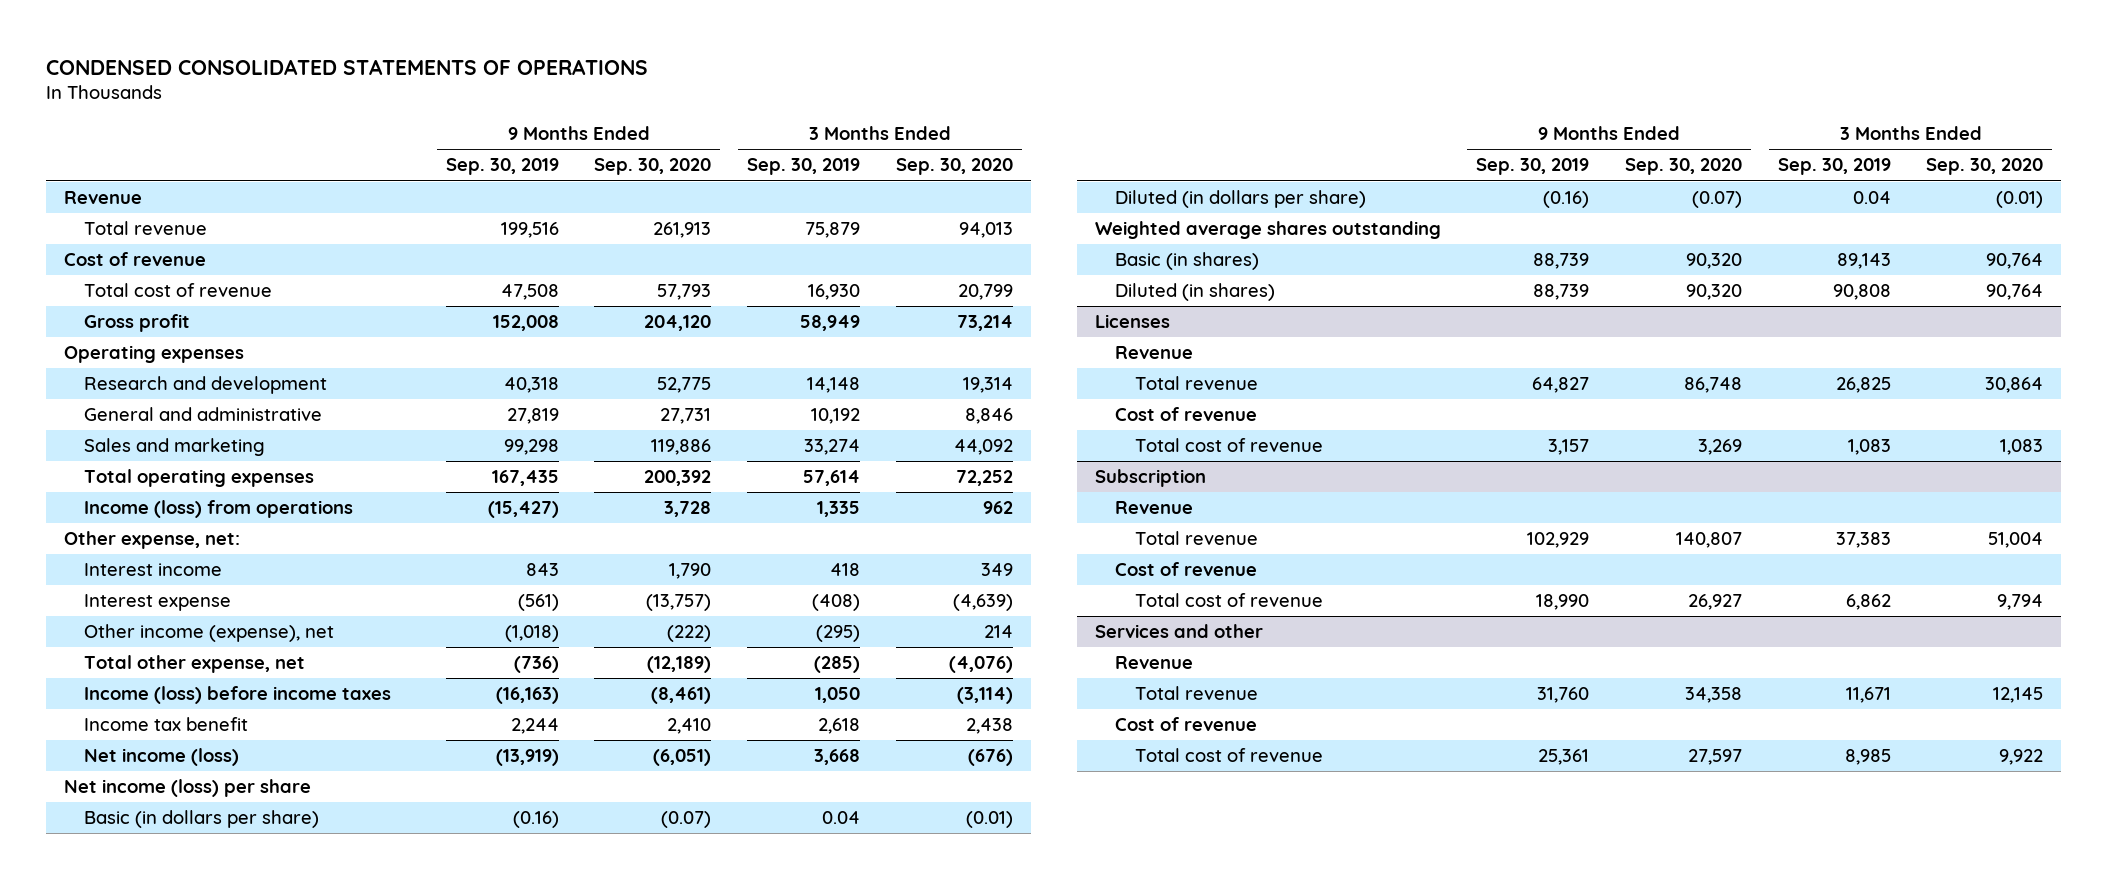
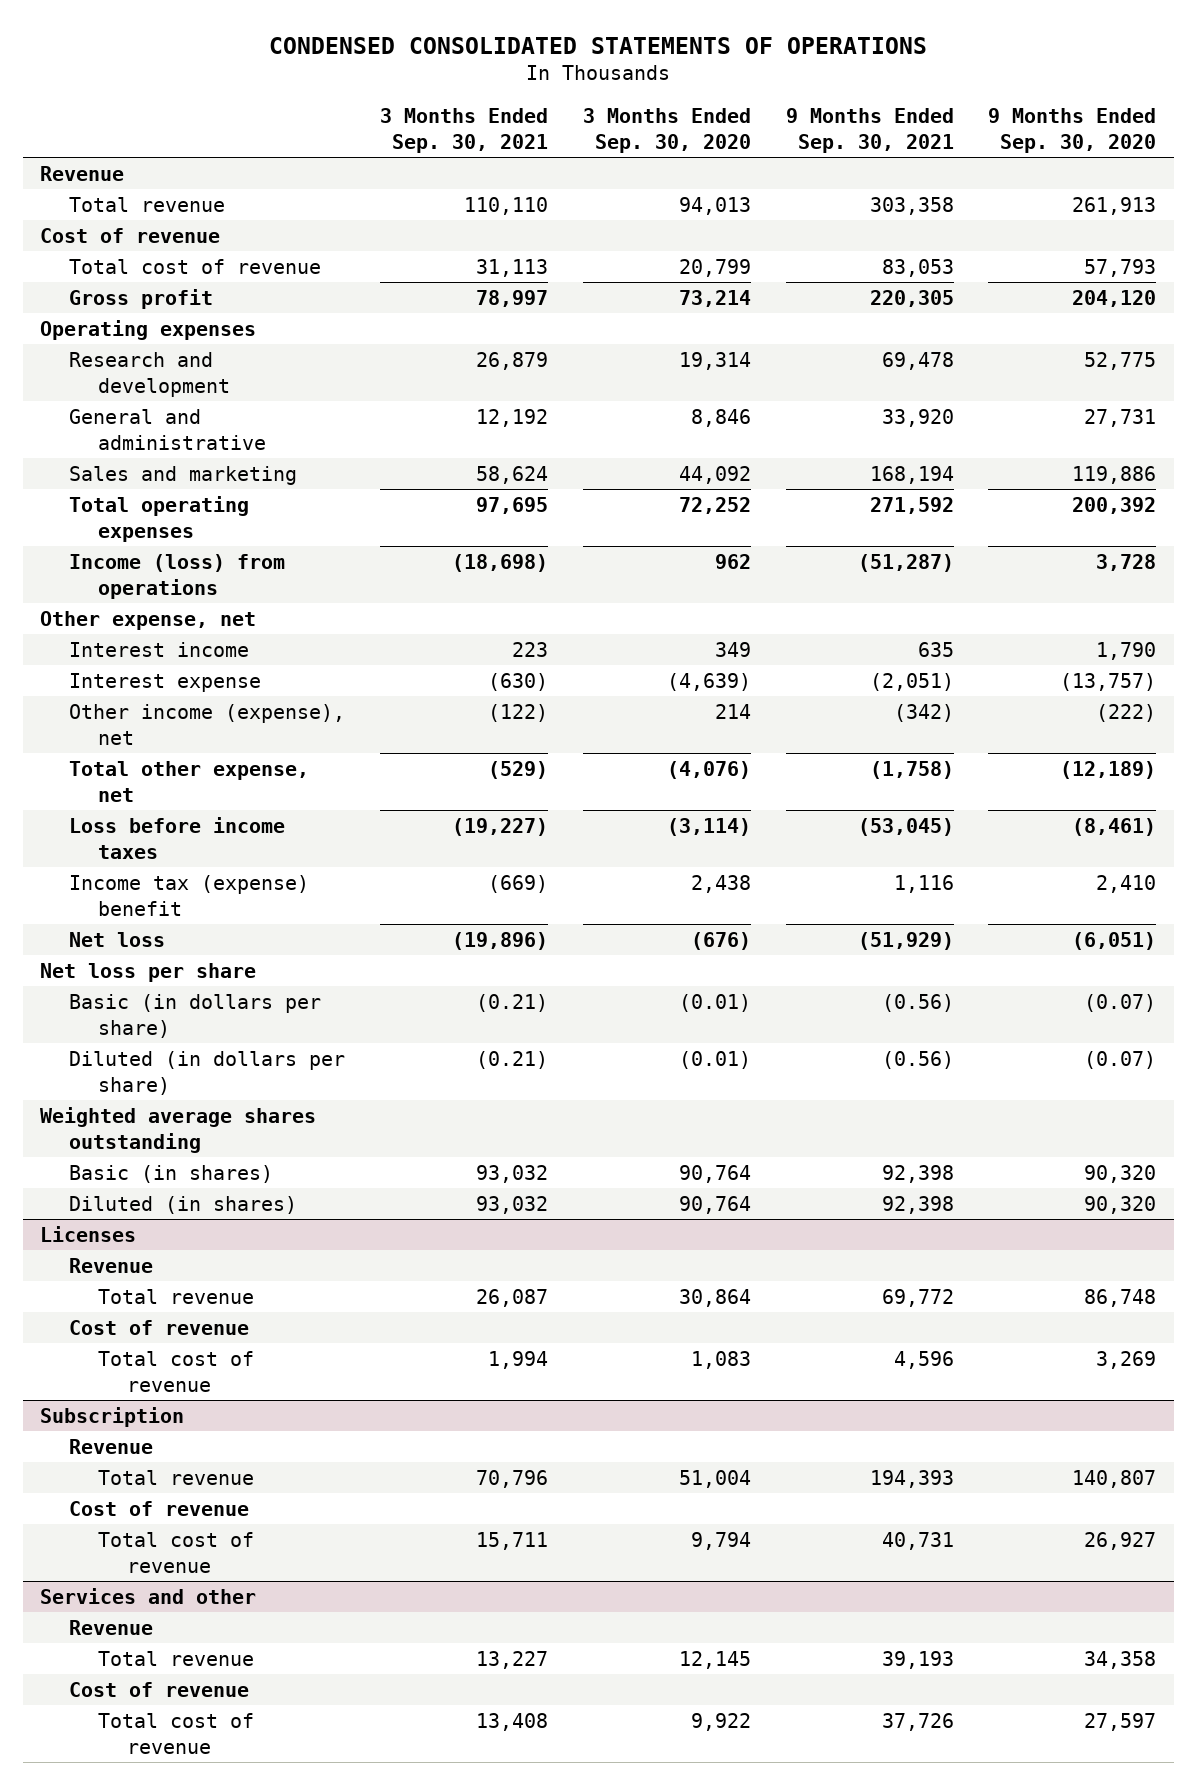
[445,158,559,176] Sep. 30, 2019 -> none
[747,158,861,176] Sep. 30, 2019 -> none
none -> [379,108,548,154] 3 Months Ended Sep. 30, 2021
none -> [785,108,954,154] 9 Months Ended Sep. 30, 2021
[63,531,240,550] Other expense, net: -> [40,610,257,630] Other expense, net
[84,686,392,705] Income (loss) before income taxes -> [69,816,286,859] Loss before income taxes
[84,717,249,732] Income tax benefit -> [69,874,310,916] Income tax (expense) benefit
[84,748,240,767] Net income (loss) -> [69,931,166,947] Net loss
[63,779,311,798] Net income (loss) per share -> [40,962,257,982] Net loss per share

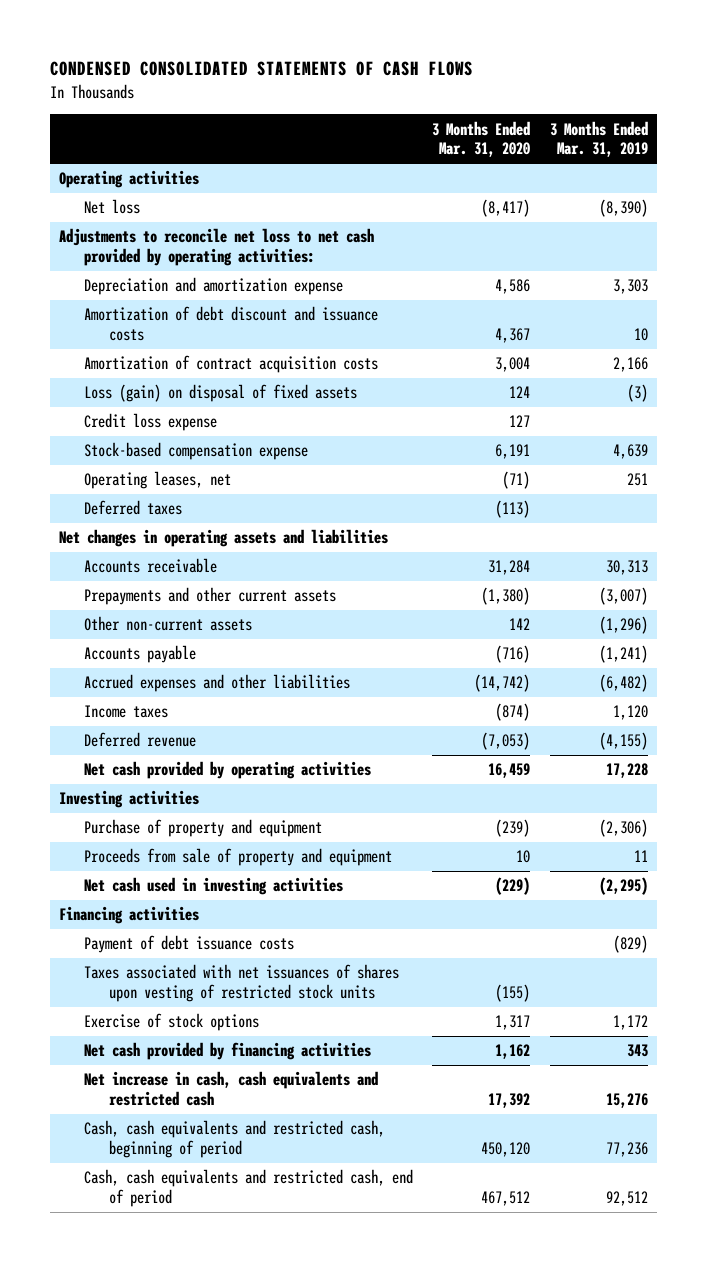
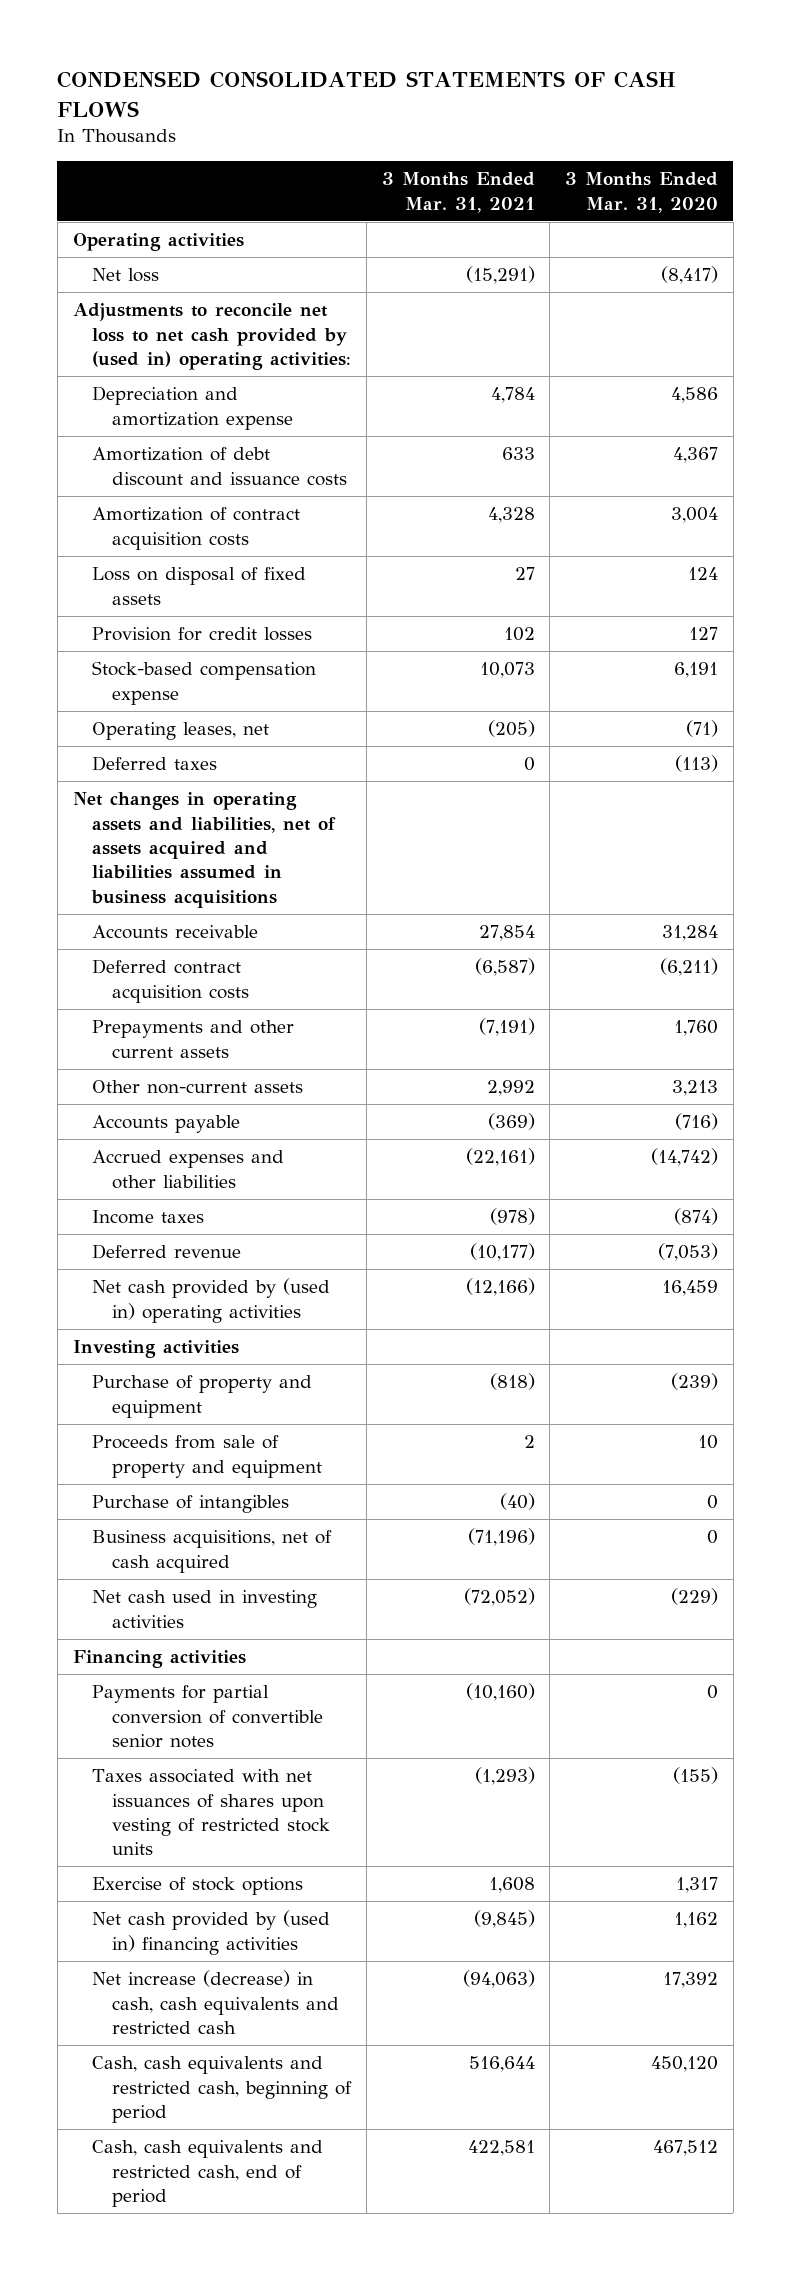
[549,120,648,158] 3 Months Ended Mar. 31, 2019 -> none
none -> [381,172,535,213] 3 Months Ended Mar. 31, 2021
[59,228,375,266] Adjustments to reconcile net loss to net cash provided by operating activities: -> [72,303,352,370] Adjustments to reconcile net loss to net cash provided by (used in) operating activities:
[84,384,358,403] Loss (gain) on disposal of fixed assets -> [92,567,307,605] Loss on disposal of fixed assets
[84,413,218,432] Credit loss expense -> [92,627,313,642] Provision for credit losses
[59,529,389,548] Net changes in operating assets and liabilities -> [72,792,337,908] Net changes in operating assets and liabilities, net of assets acquired and liabilities assumed in business acquisitions
none -> [92,959,250,1003] Deferred contract acquisition costs
[481,587,531,606] (1,380) -> [673,1020,718,1037] 1,760
[509,618,531,631] 142 -> [671,1080,718,1097] 3,213
[84,761,372,780] Net cash provided by operating activities -> [92,1278,331,1323] Net cash provided by (used in) operating activities
none -> [92,1495,290,1514] Purchase of intangibles
none -> [92,1530,333,1573] Business acquisitions, net of cash acquired
[84,935,295,954] Payment of debt issuance costs -> none
none -> [92,1685,324,1748] Payments for partial conversion of convertible senior notes
[84,1042,372,1061] Net cash provided by financing activities -> [92,1910,331,1955] Net cash provided by (used in) financing activities
[84,1071,379,1106] Net increase in cash, cash equivalents and restricted cash -> [92,1970,340,2034] Net increase (decrease) in cash, cash equivalents and restricted cash

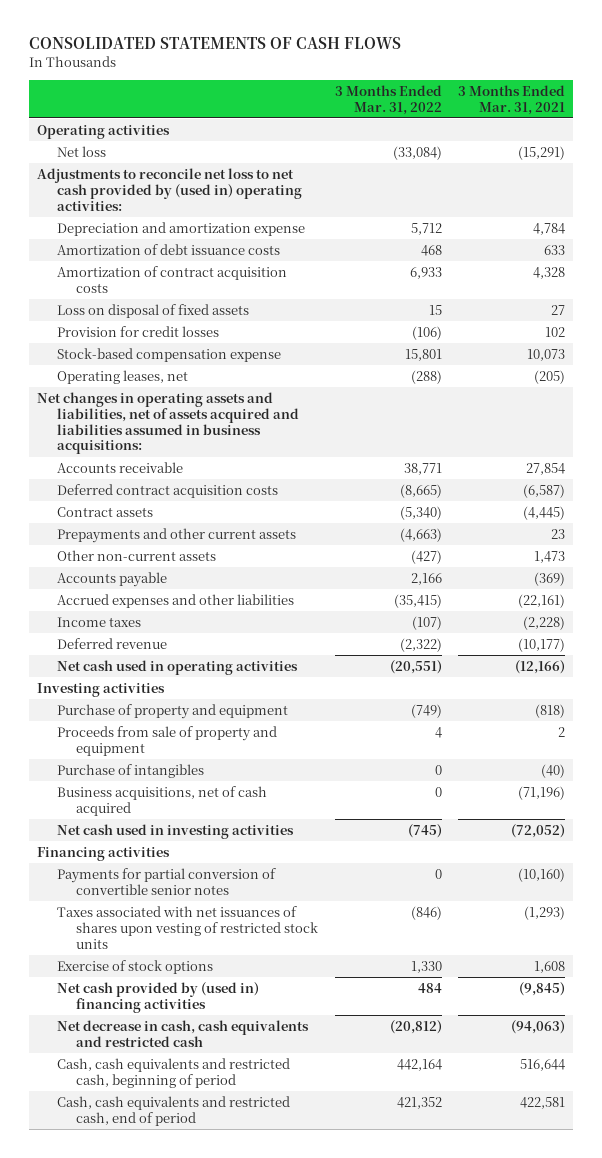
[57,70,676,117] CONDENSED CONSOLIDATED STATEMENTS OF CASH FLOWS -> [28,37,401,50] CONSOLIDATED STATEMENTS OF CASH FLOWS
[564,172,718,213] 3 Months Ended Mar. 31, 2020 -> none
none -> [334,84,442,115] 3 Months Ended Mar. 31, 2022
[92,447,348,486] Amortization of debt discount and issuance costs -> [56,243,280,255] Amortization of debt issuance costs
[92,756,218,772] Deferred taxes -> none
[72,792,337,908] Net changes in operating assets and liabilities, net of assets acquired and liabilities assumed in business acquisitions -> [36,391,299,455] Net changes in operating assets and liabilities, net of assets acquired and liabilities assumed in business acquisitions:
none -> [56,506,153,517] Contract assets
[478,1018,535,1037] (7,191) -> [550,528,565,539] 23
[486,1080,535,1097] 2,992 -> [533,550,565,563] 1,473
[489,1208,535,1226] (978) -> [522,615,565,630] (2,228)
[92,1278,331,1323] Net cash provided by (used in) operating activities -> [56,659,298,675] Net cash used in operating activities
[92,1970,340,2034] Net increase (decrease) in cash, cash equivalents and restricted cash -> [56,1019,309,1047] Net decrease in cash, cash equivalents and restricted cash

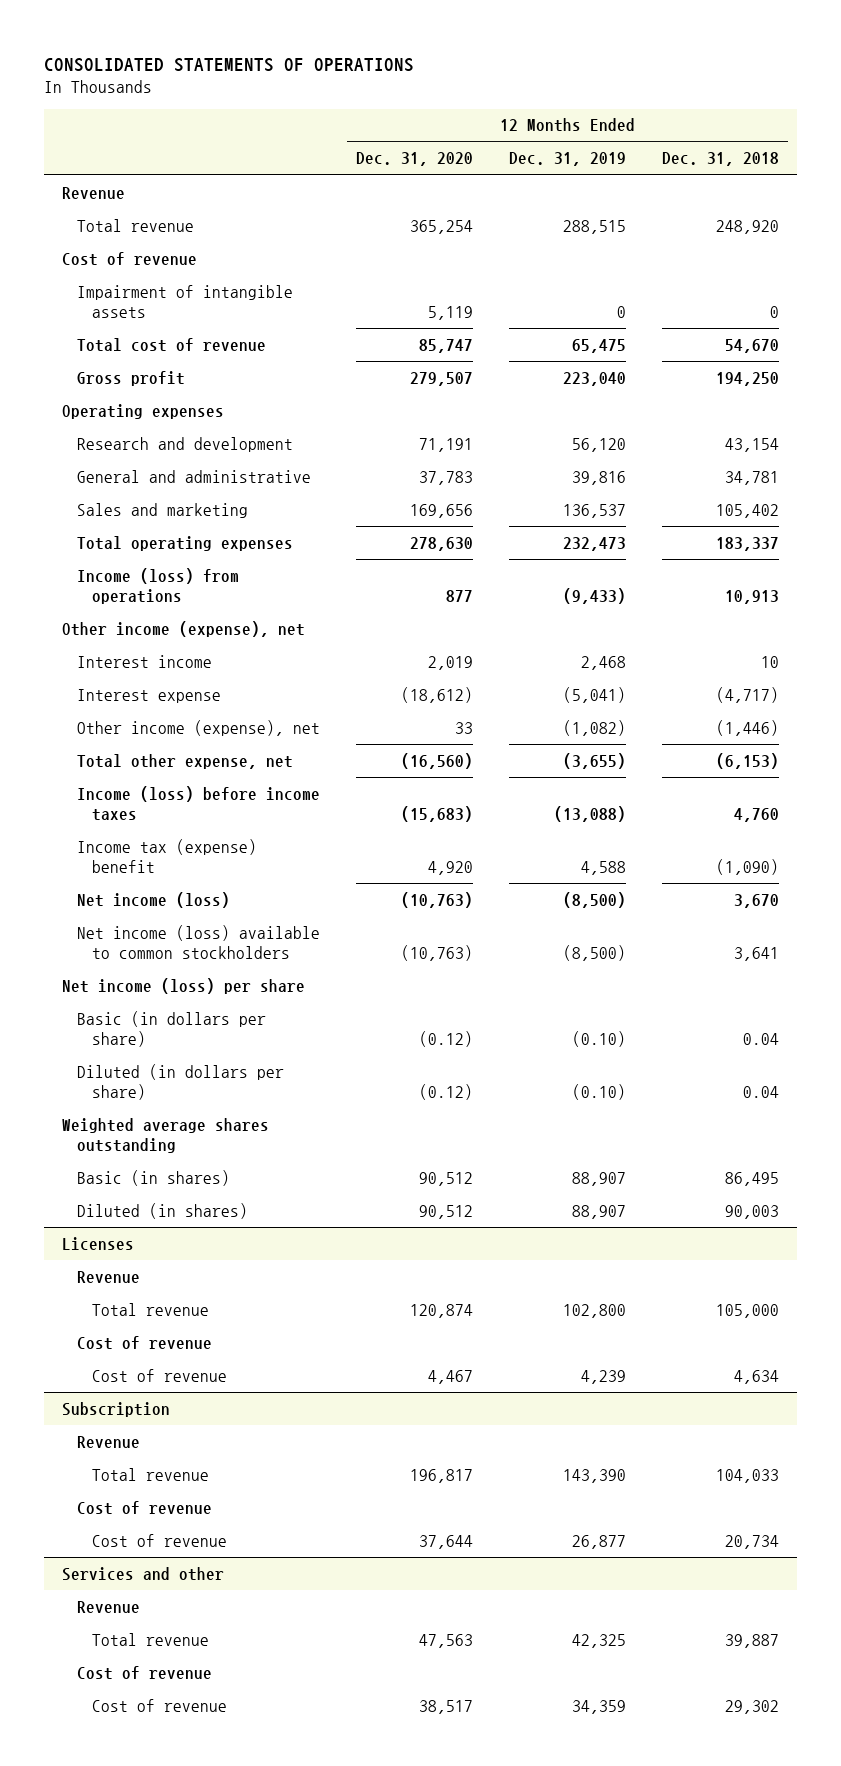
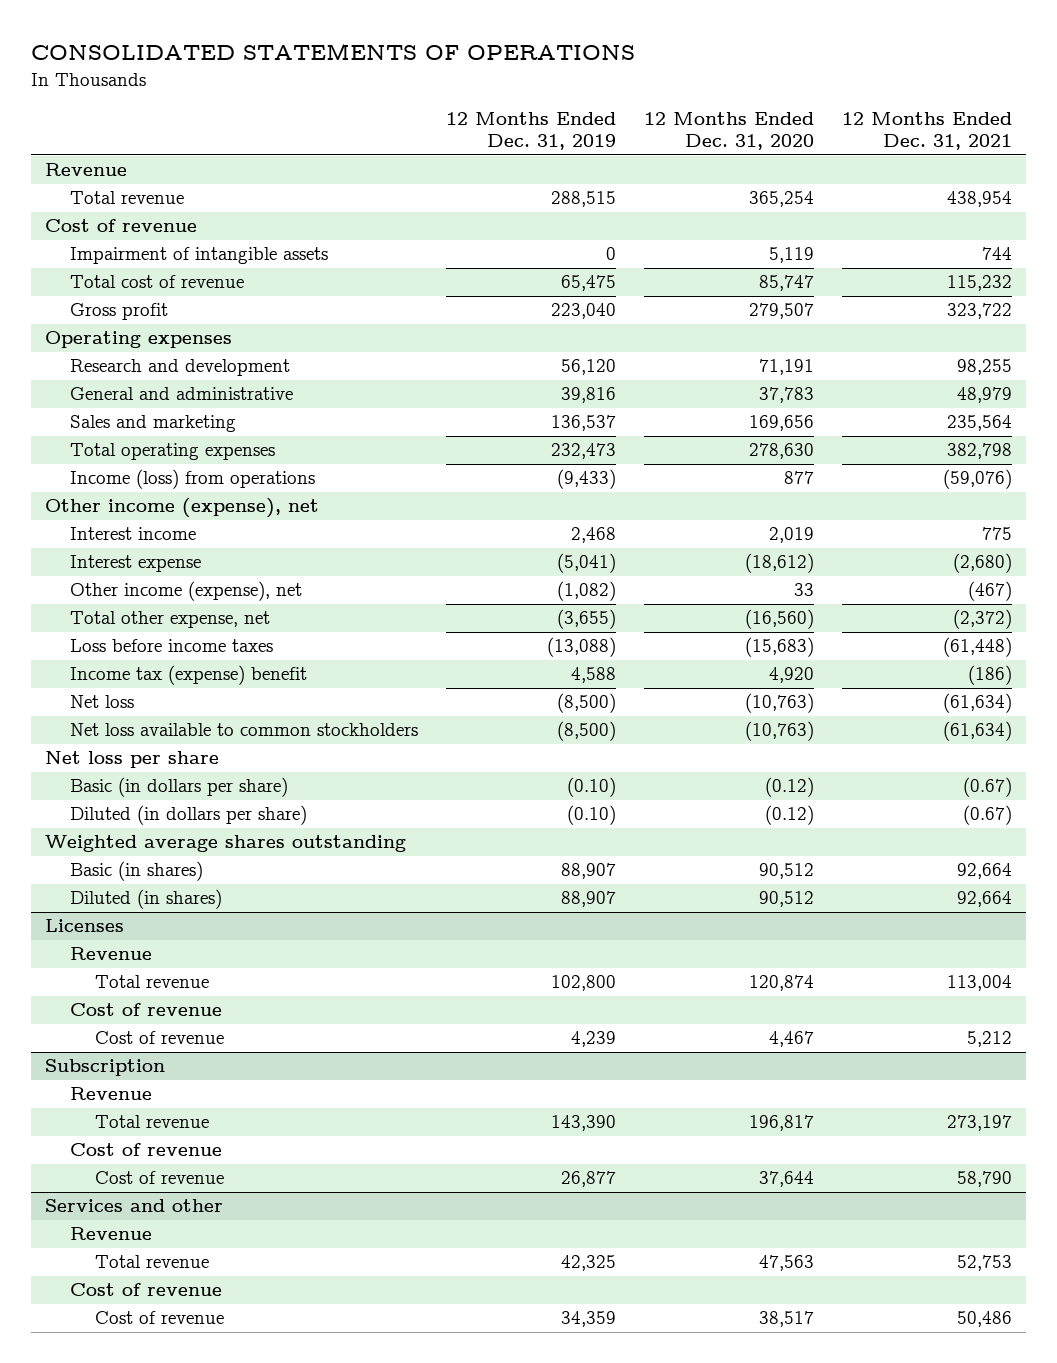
[662,152,780,167] Dec. 31, 2018 -> none
none -> [841,111,1012,151] 12 Months Ended Dec. 31, 2021
[77,785,321,821] Income (loss) before income taxes -> [70,639,274,653] Loss before income taxes
[77,891,231,908] Net income (loss) -> [70,695,135,709] Net loss
[77,924,321,959] Net income (loss) available to common stockholders -> [70,723,419,737] Net loss available to common stockholders
[62,977,306,994] Net income (loss) per share -> [45,751,220,769] Net loss per share

